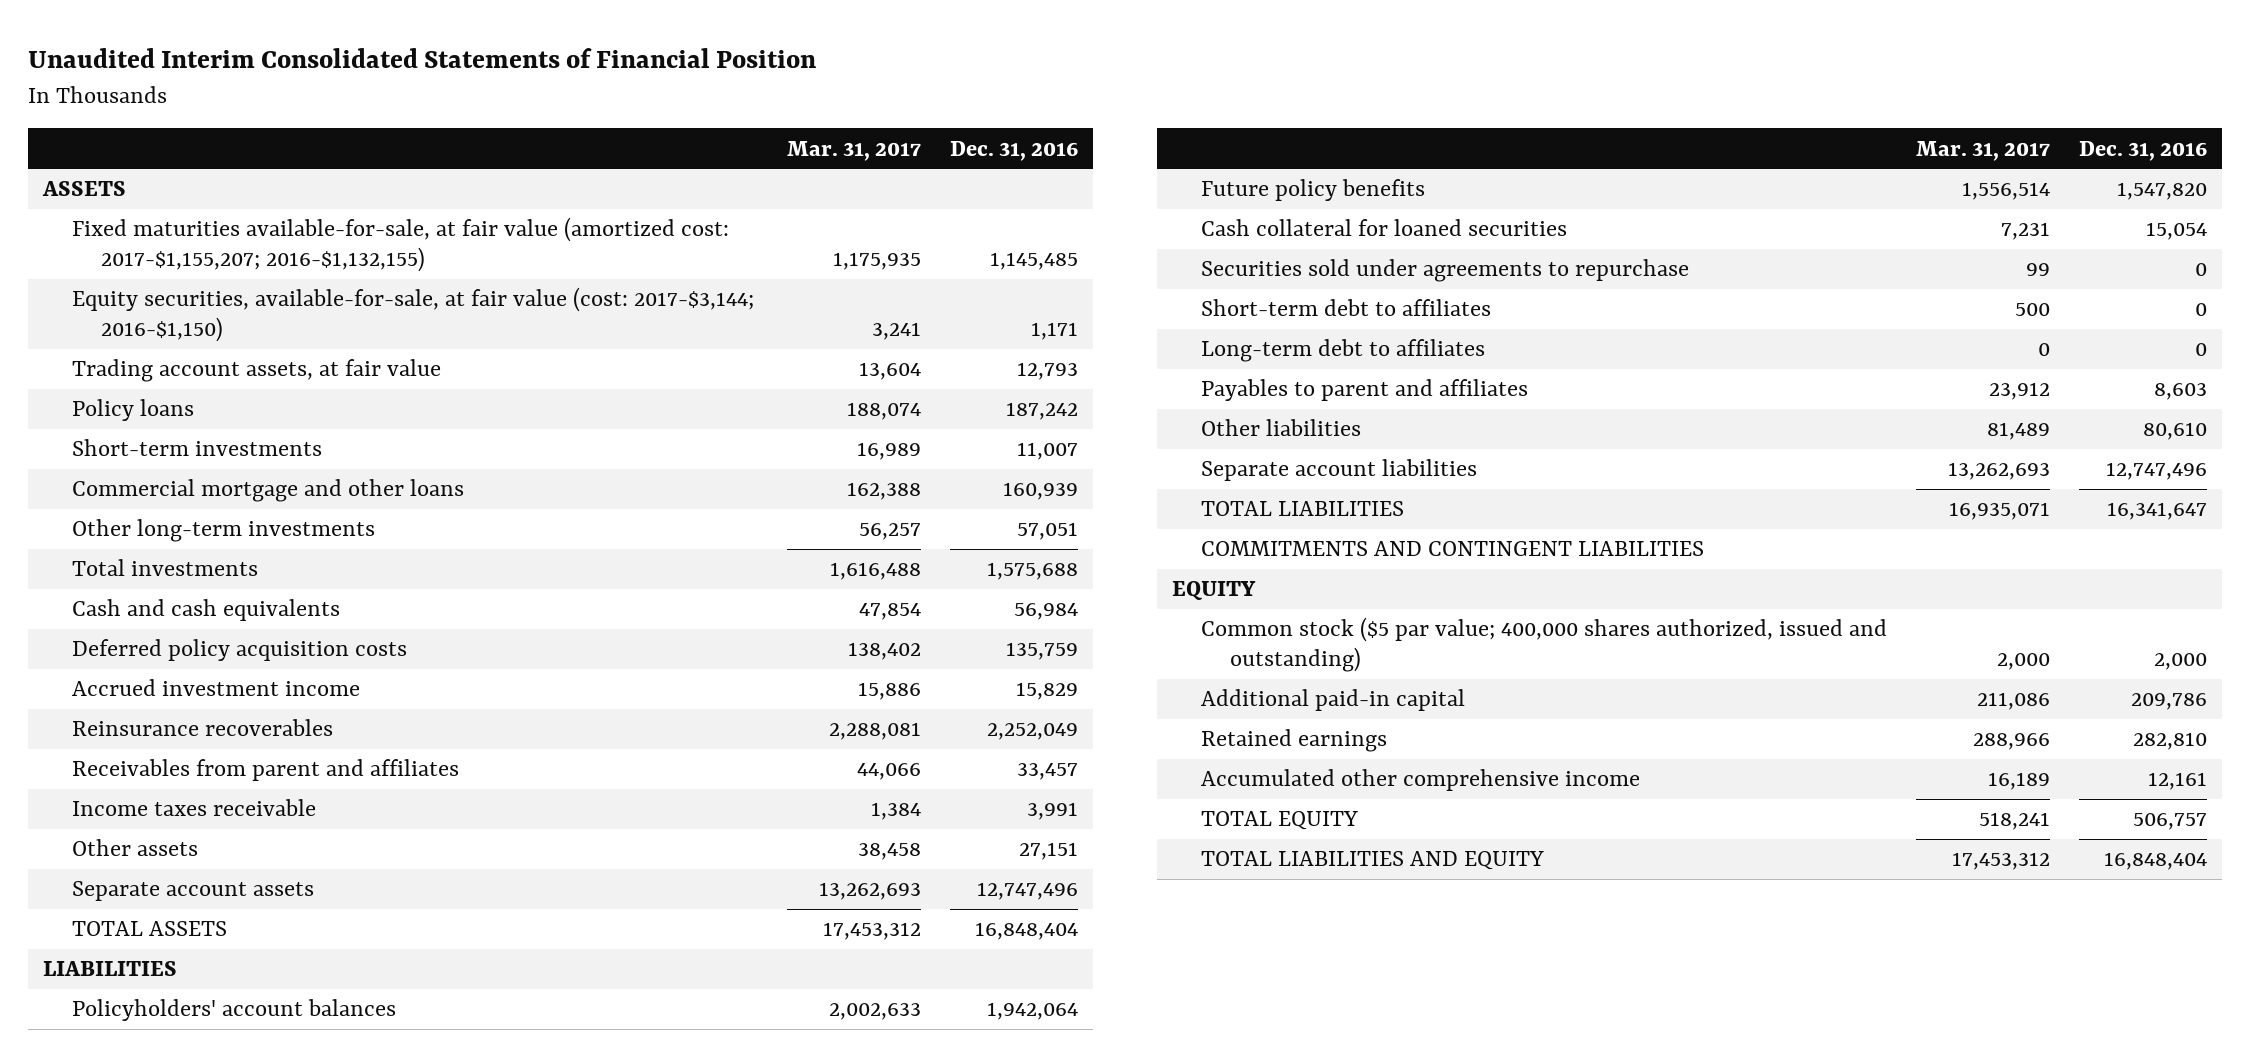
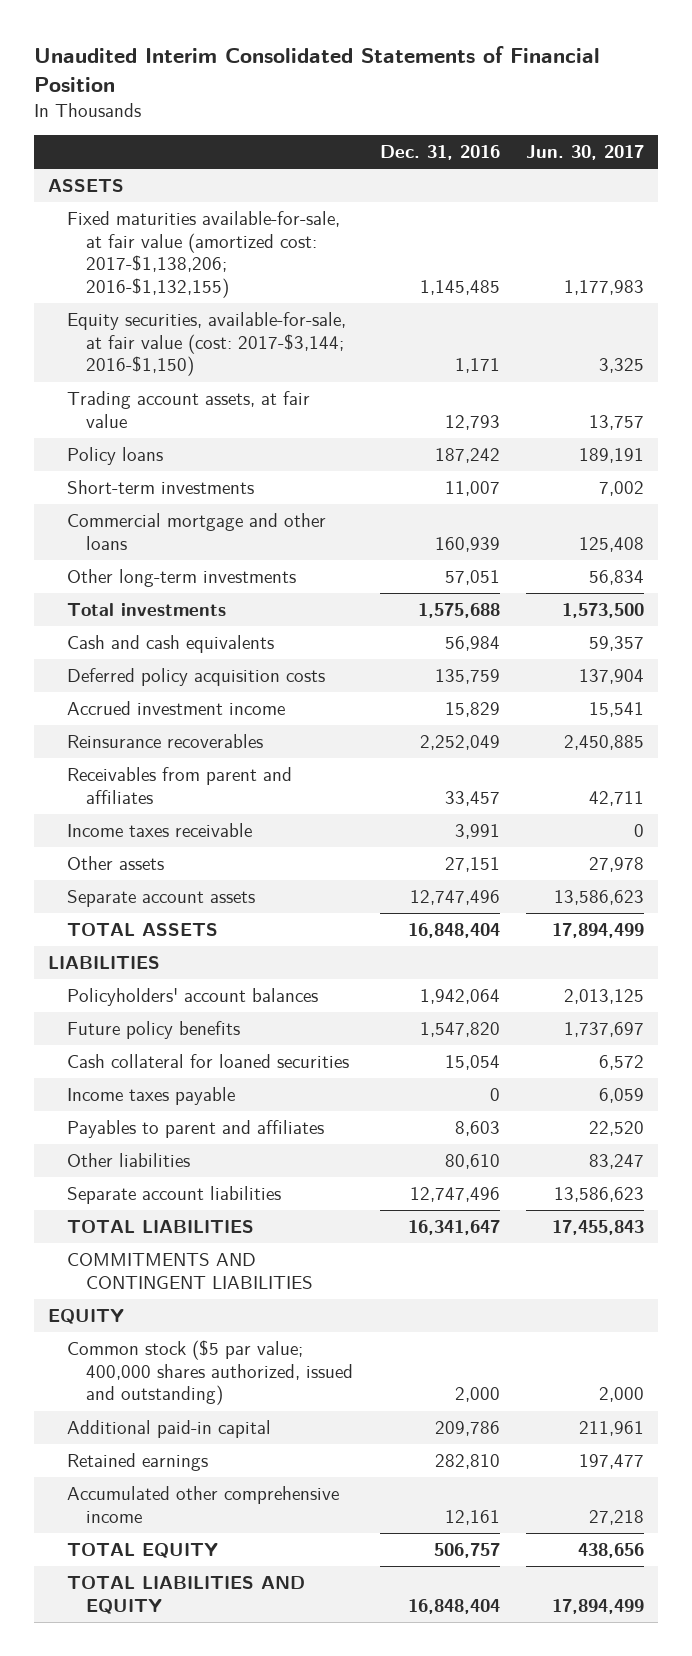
[787,140,922,161] Mar. 31, 2017 -> none
none -> [526,145,645,161] Jun. 30, 2017
[72,217,730,273] Fixed maturities available-for-sale, at fair value (amortized cost: 2017-$1,155,207; 2016-$1,132,155) -> [66,210,340,299] Fixed maturities available-for-sale, at fair value (amortized cost: 2017-$1,138,206; 2016-$1,132,155)
[1200,259,1689,283] Securities sold under agreements to repurchase -> none
[1200,299,1491,317] Short-term debt to affiliates -> none
[1200,339,1485,363] Long-term debt to affiliates -> none
none -> [66,1086,235,1105] Income taxes payable

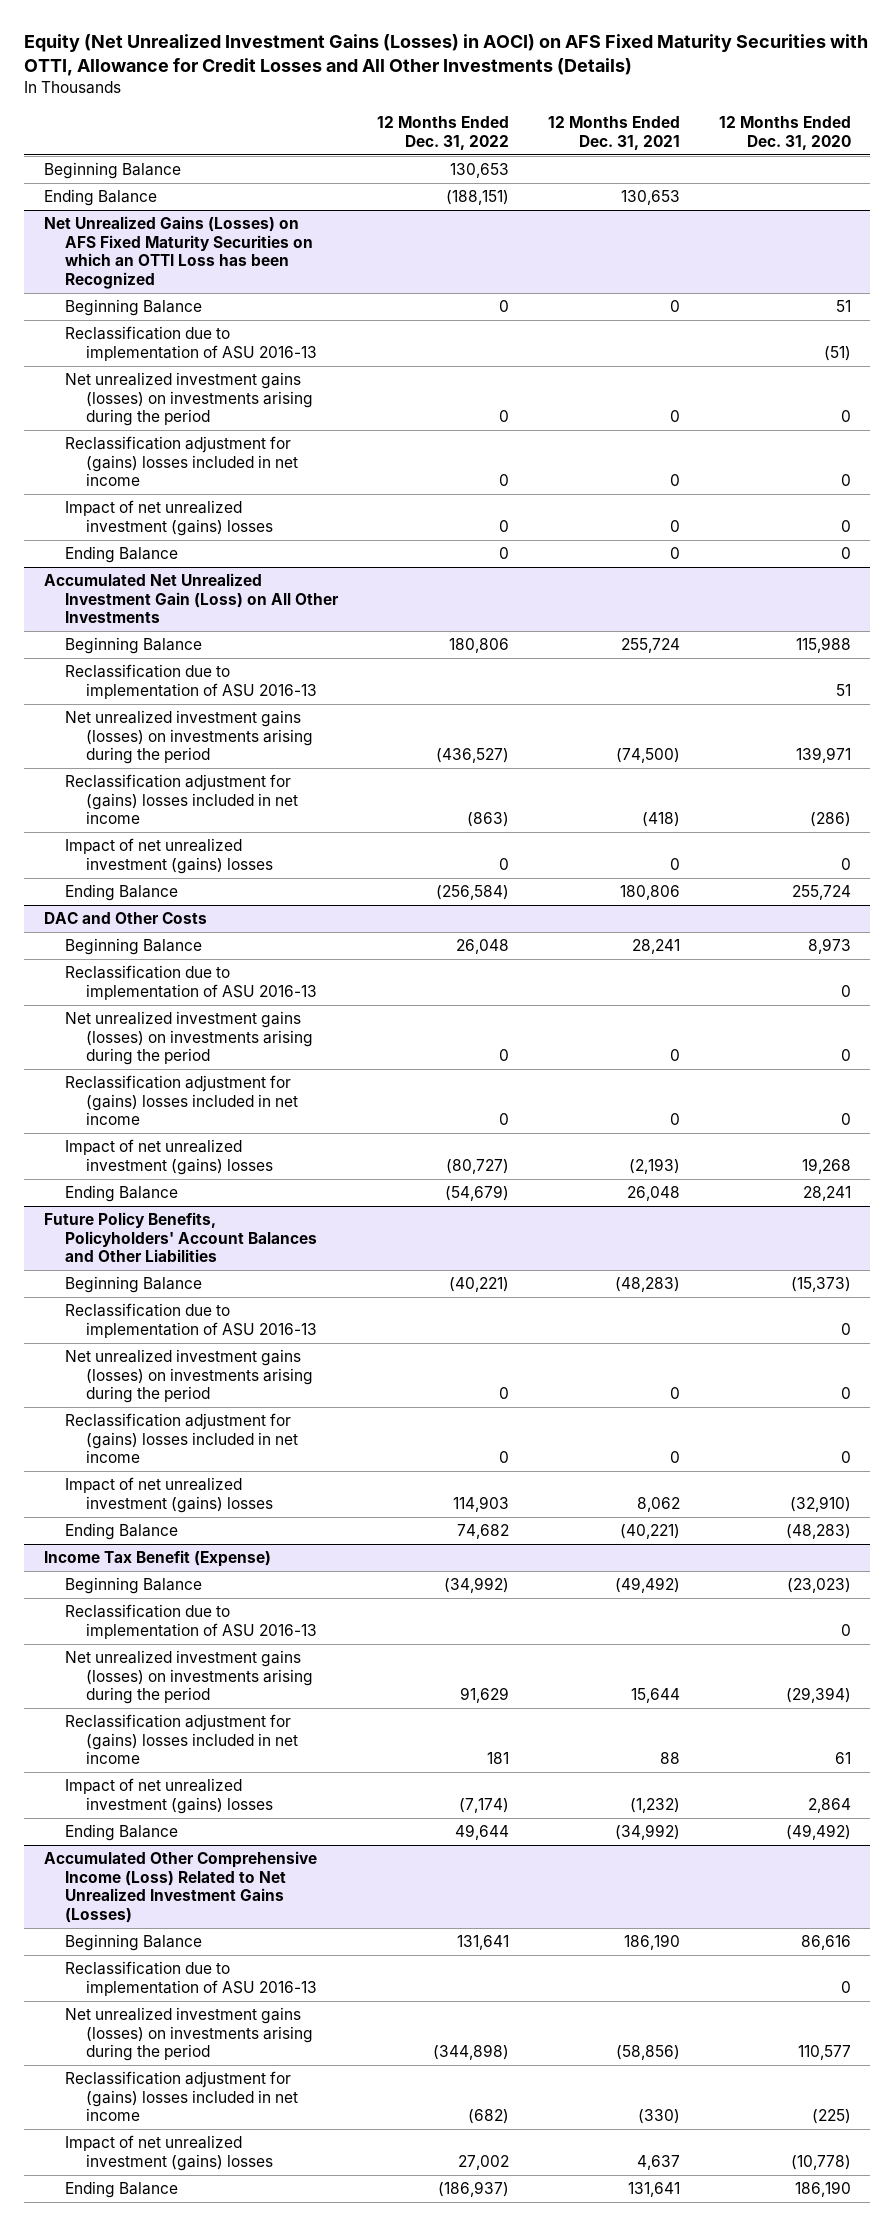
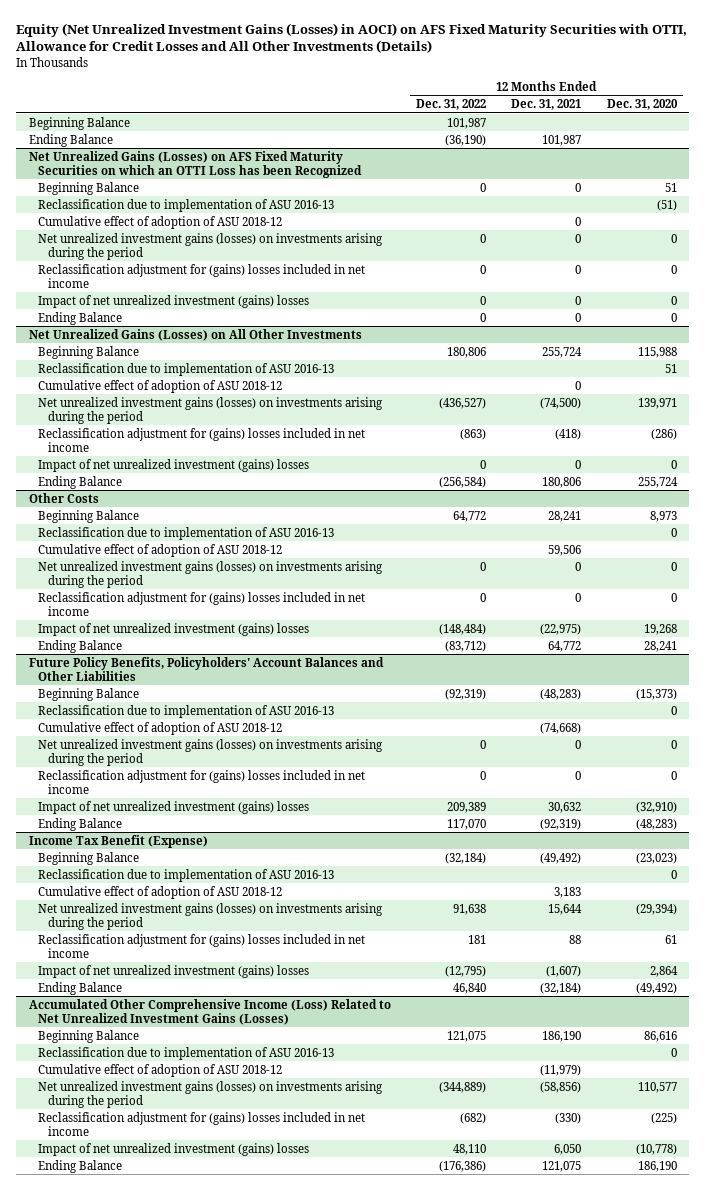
[449,163,509,179] 130,653 -> [446,117,486,129] 101,987
[445,190,509,206] (188,151) -> [444,134,486,146] (36,190)
[620,190,680,206] 130,653 -> [542,134,582,146] 101,987
none -> [38,215,283,229] Cumulative effect of adoption of ASU 2018-12
[43,573,339,624] Accumulated Net Unrealized Investment Gain (Loss) on All Other Investments -> [28,328,362,341] Net Unrealized Gains (Losses) on All Other Investments
none -> [38,379,283,393] Cumulative effect of adoption of ASU 2018-12
[43,912,207,925] DAC and Other Costs -> [28,492,99,503] Other Costs
[455,939,509,955] 26,048 -> [452,510,486,522] 64,772
none -> [38,543,283,557] Cumulative effect of adoption of ASU 2018-12
[445,1158,509,1174] (80,727) -> [438,623,486,635] (148,484)
[628,1157,680,1174] (2,193) -> [540,623,582,635] (22,975)
[444,1185,509,1202] (54,679) -> [444,640,486,652] (83,712)
[626,1186,680,1202] 26,048 -> [548,640,582,652] 64,772
[448,1277,509,1293] (40,221) -> [444,688,486,700] (92,319)
none -> [38,721,283,735] Cumulative effect of adoption of ASU 2018-12
[452,1495,509,1512] 114,903 -> [446,801,486,813] 209,389
[636,1496,680,1512] 8,062 -> [548,801,582,813] 30,632
[456,1524,509,1540] 74,682 -> [446,818,486,830] 117,070
[619,1524,680,1540] (40,221) -> [540,818,582,830] (92,319)
[443,1577,509,1594] (34,992) -> [444,852,486,864] (32,184)
none -> [38,885,283,899] Cumulative effect of adoption of ASU 2018-12
[459,1687,509,1704] 91,629 -> [452,903,486,915] 91,638
[458,1797,509,1813] (7,174) -> [444,965,486,977] (12,795)
[629,1797,680,1813] (1,232) -> [546,965,582,977] (1,607)
[454,1824,509,1841] 49,644 -> [452,982,486,994] 46,840
[614,1824,680,1841] (34,992) -> [540,982,582,994] (32,184)
[456,1935,509,1951] 131,641 -> [446,1030,486,1042] 121,075
none -> [38,1063,283,1077] Cumulative effect of adoption of ASU 2018-12
[432,2044,509,2061] (344,898) -> [438,1081,486,1093] (344,889)
[457,2154,509,2170] 27,002 -> [452,1143,486,1155] 48,110
[636,2154,680,2170] 4,637 -> [554,1143,582,1155] 6,050
[437,2181,509,2198] (186,937) -> [438,1160,486,1172] (176,386)
[627,2182,680,2198] 131,641 -> [542,1160,582,1172] 121,075

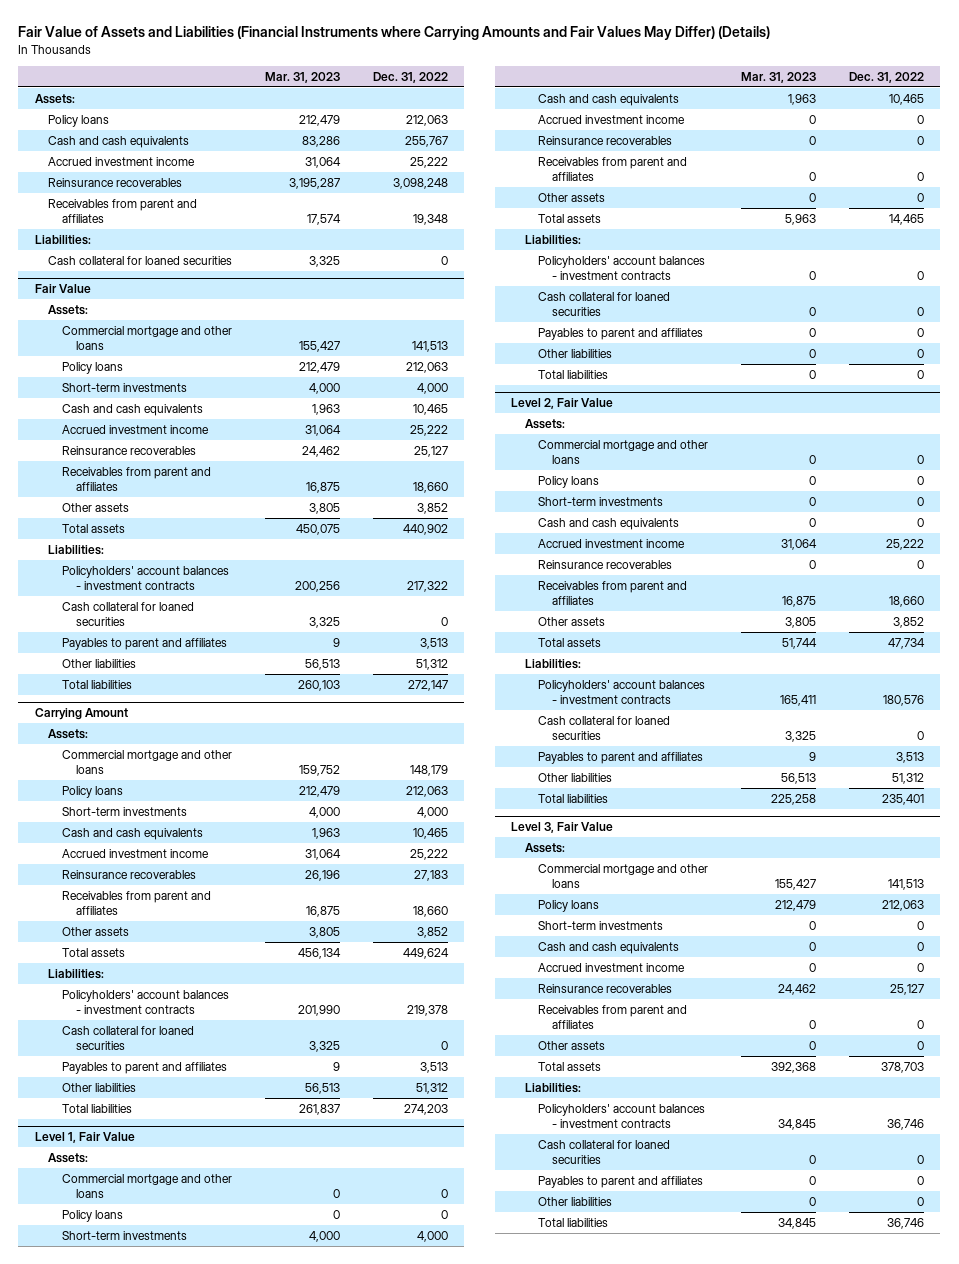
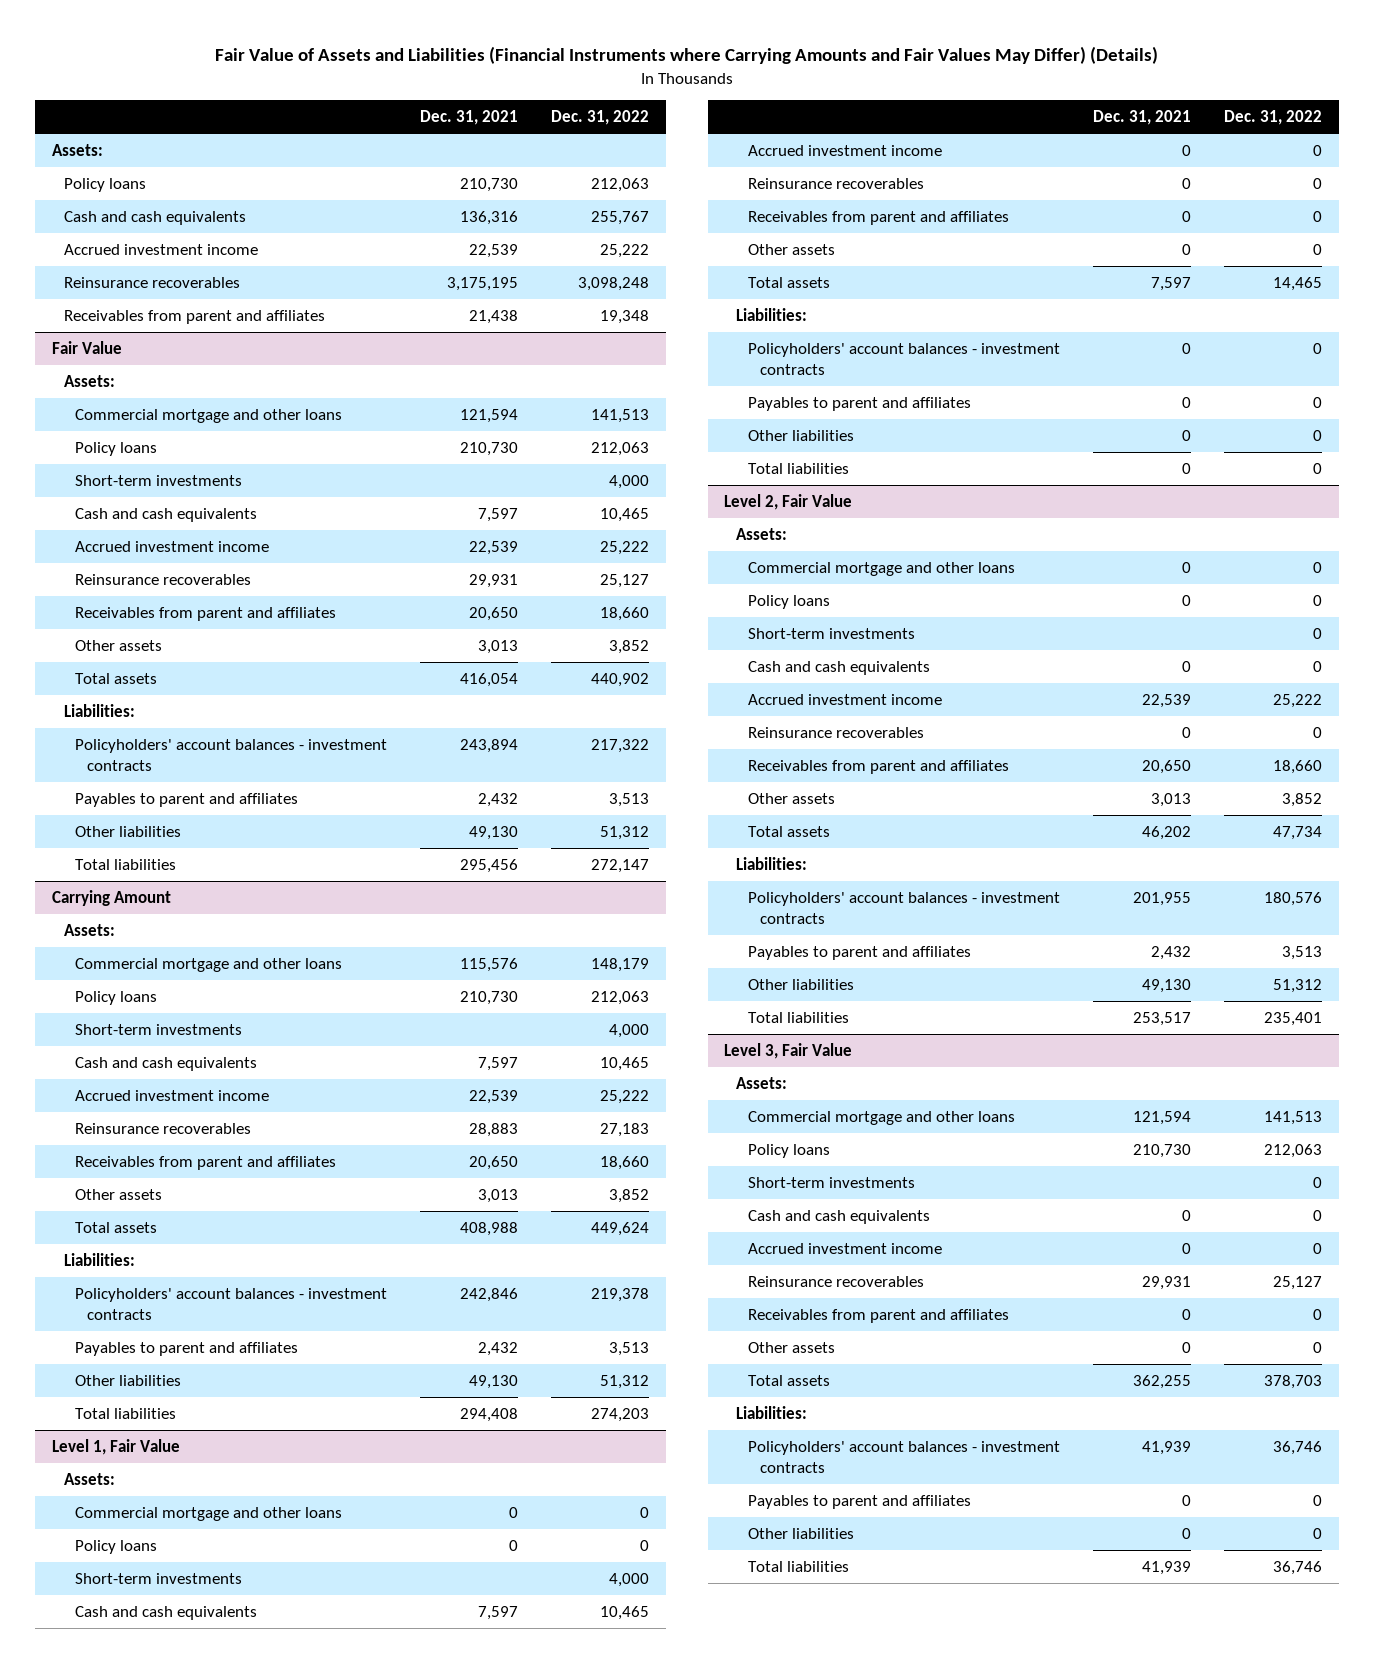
[265,71,341,83] Mar. 31, 2023 -> none
none -> [420,110,519,126] Dec. 31, 2021
[34,234,91,245] Liabilities: -> none
[48,255,233,265] Cash collateral for loaned securities -> none
[61,601,194,626] Cash collateral for loaned securities -> none
[61,1025,194,1050] Cash collateral for loaned securities -> none
[538,291,671,316] Cash collateral for loaned securities -> none
[538,715,671,740] Cash collateral for loaned securities -> none
[538,1139,671,1164] Cash collateral for loaned securities -> none

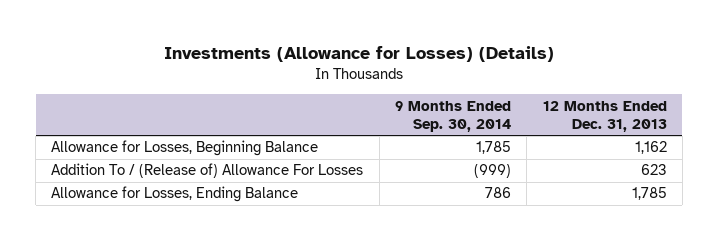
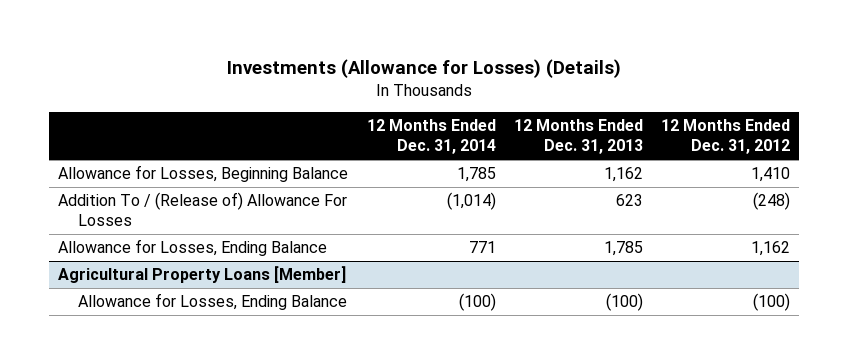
[395,100,512,132] 9 Months Ended Sep. 30, 2014 -> none
none -> [366,119,496,155] 12 Months Ended Dec. 31, 2014
none -> [660,119,790,155] 12 Months Ended Dec. 31, 2012
none -> [58,266,347,284] Agricultural Property Loans [Member]
none -> [77,293,347,311] Allowance for Losses, Ending Balance

